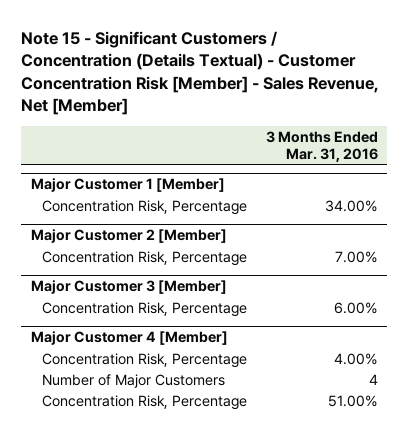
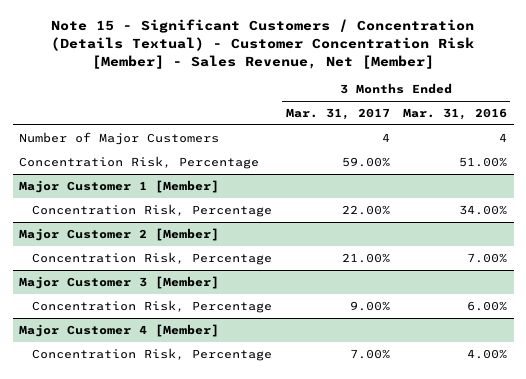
none -> [285,107,390,120] Mar. 31, 2017
none -> [19,131,220,145] Number of Major Customers
none -> [19,155,260,169] Concentration Risk, Percentage
[42,373,226,388] Number of Major Customers -> none
[42,394,248,410] Concentration Risk, Percentage -> none

